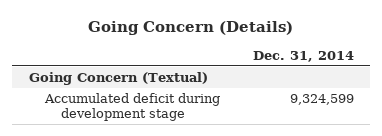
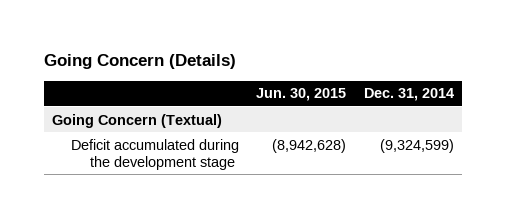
none -> [256,88,347,102] Jun. 30, 2015
[43,93,220,121] Accumulated deficit during development stage -> [71,138,240,170] Deficit accumulated during the development stage
[289,94,354,106] 9,324,599 -> [379,138,454,153] (9,324,599)

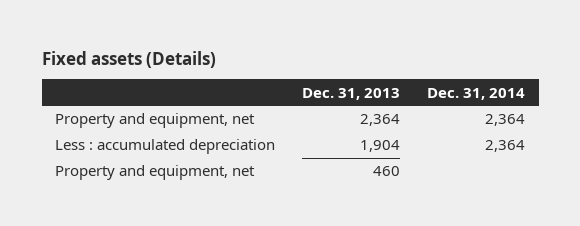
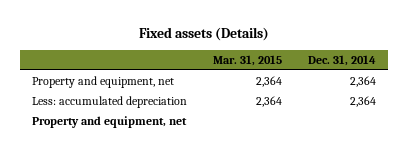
[302,87,401,100] Dec. 31, 2013 -> none
none -> [212,55,282,67] Mar. 31, 2015
[55,139,276,155] Less : accumulated depreciation -> [32,95,188,108] Less: accumulated depreciation

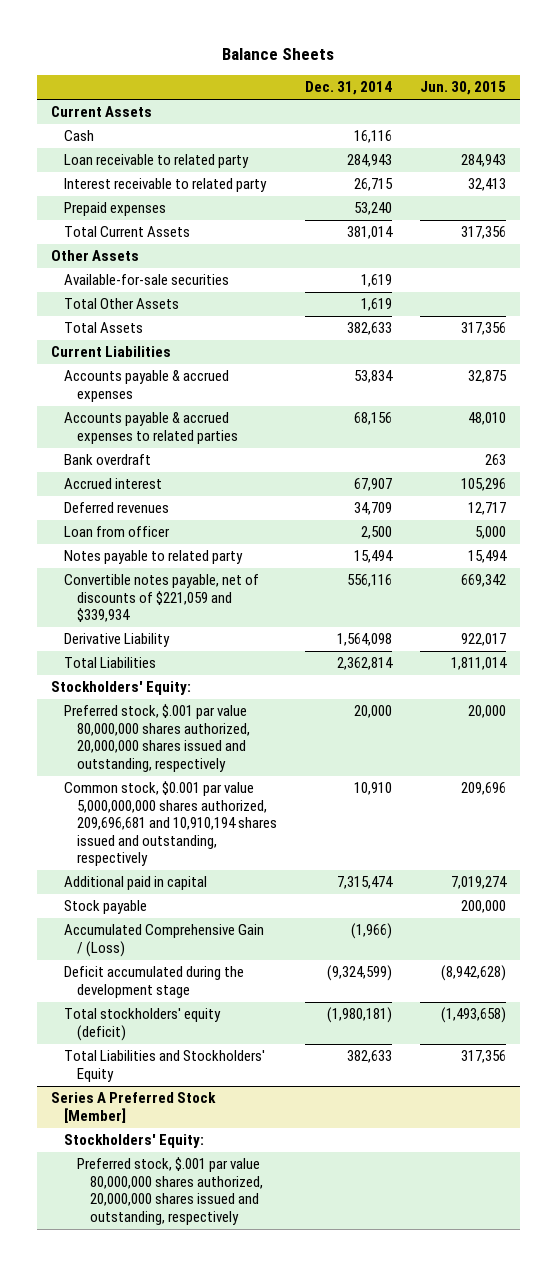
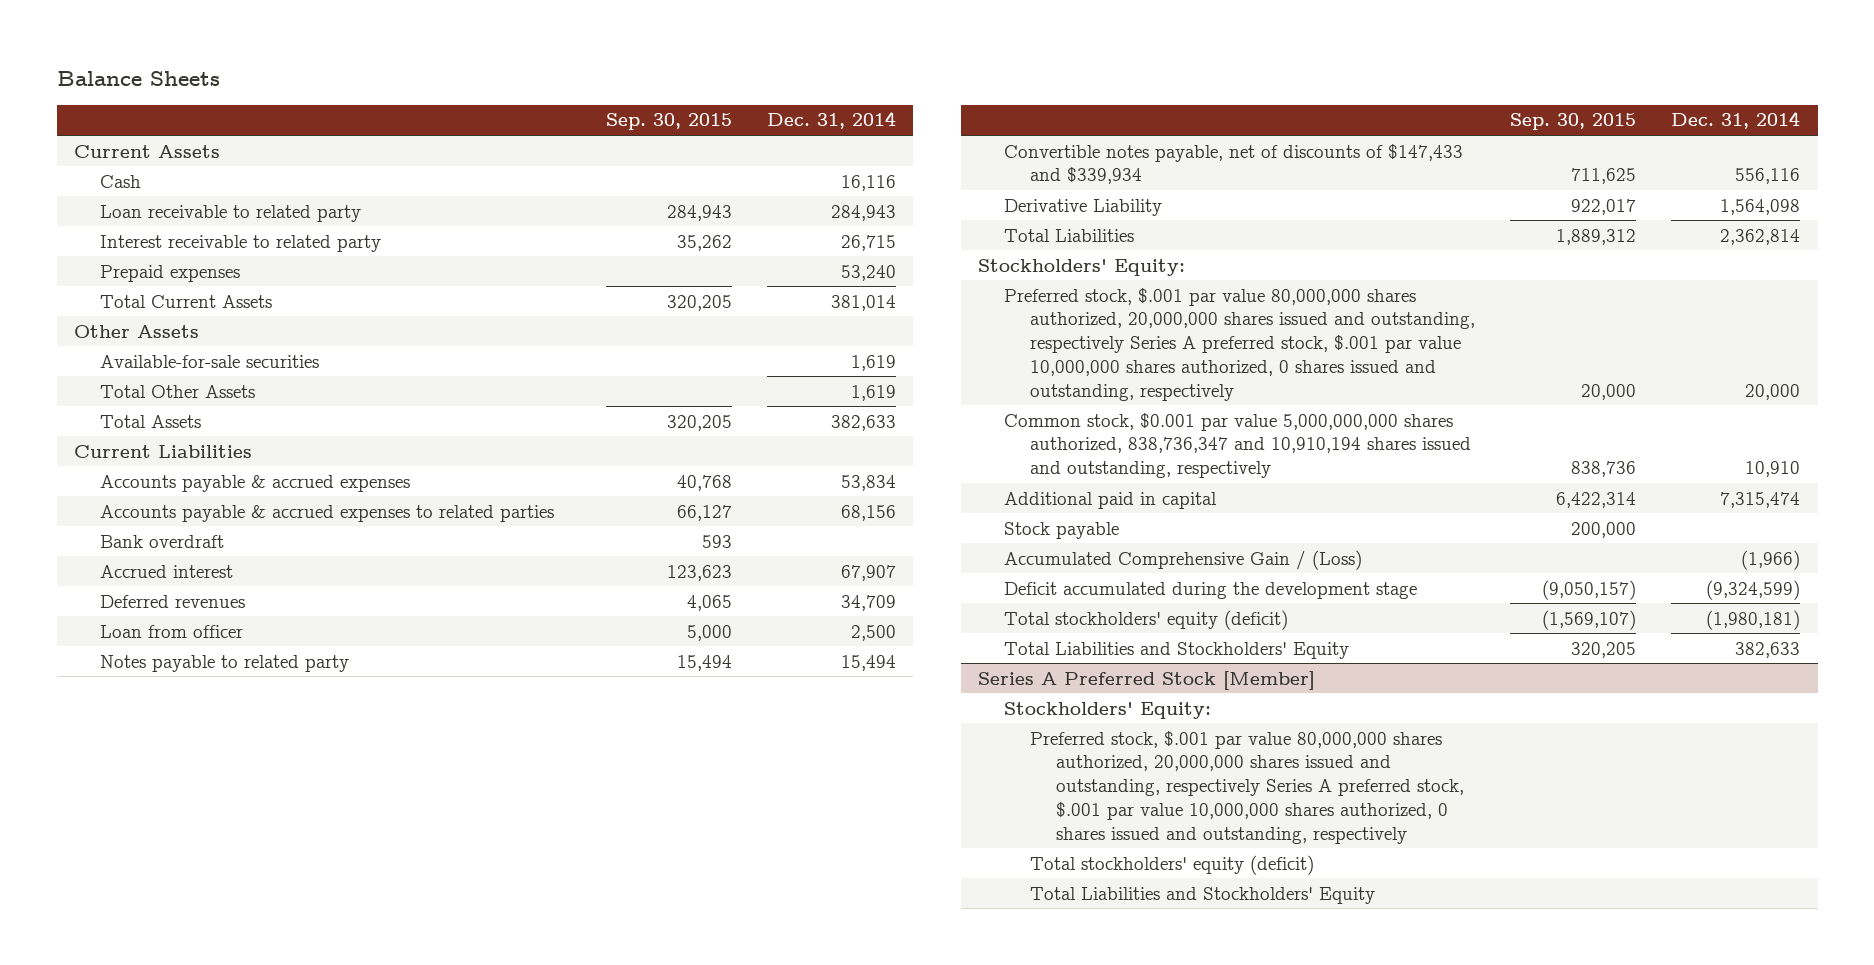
[419,81,506,96] Jun. 30, 2015 -> none
none -> [605,113,732,131] Sep. 30, 2015
[63,574,259,623] Convertible notes payable, net of discounts of $221,059 and $339,934 -> [1004,143,1464,185] Convertible notes payable, net of discounts of $147,433 and $339,934
[63,704,250,772] Preferred stock, $.001 par value 80,000,000 shares authorized, 20,000,000 shares issued and outstanding, respectively -> [1004,287,1475,401] Preferred stock, $.001 par value 80,000,000 shares authorized, 20,000,000 shares issued and outstanding, respectively Series A preferred stock, $.001 par value 10,000,000 shares authorized, 0 shares issued and outstanding, respectively
[63,781,277,867] Common stock, $0.001 par value 5,000,000,000 shares authorized, 209,696,681 and 10,910,194 shares issued and outstanding, respectively -> [1004,412,1471,479] Common stock, $0.001 par value 5,000,000,000 shares authorized, 838,736,347 and 10,910,194 shares issued and outstanding, respectively
[76,1157,263,1225] Preferred stock, $.001 par value 80,000,000 shares authorized, 20,000,000 shares issued and outstanding, respectively -> [1029,730,1464,844] Preferred stock, $.001 par value 80,000,000 shares authorized, 20,000,000 shares issued and outstanding, respectively Series A preferred stock, $.001 par value 10,000,000 shares authorized, 0 shares issued and outstanding, respectively
none -> [1029,854,1314,875] Total stockholders' equity (deficit)
none -> [1029,886,1375,904] Total Liabilities and Stockholders' Equity

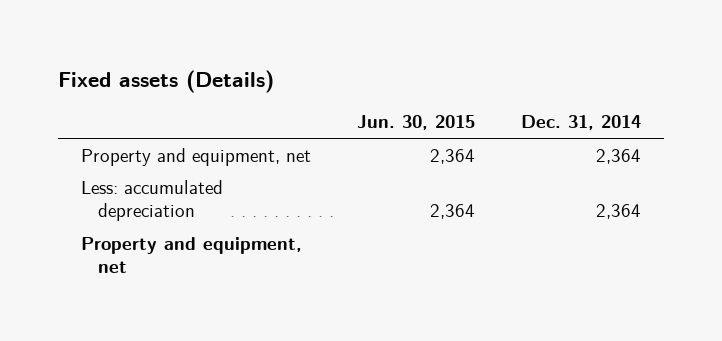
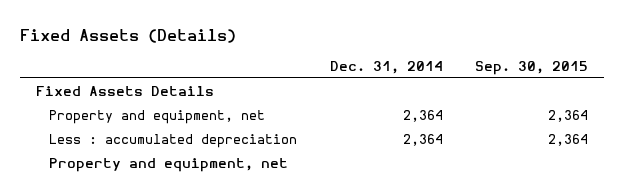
[57,69,274,93] Fixed assets (Details) -> [20,28,237,43] Fixed Assets (Details)
[357,115,476,131] Jun. 30, 2015 -> none
none -> [474,60,588,75] Sep. 30, 2015
none -> [36,86,215,97] Fixed Assets Details
[80,179,223,222] Less: accumulated depreciation -> [49,134,298,149] Less : accumulated depreciation

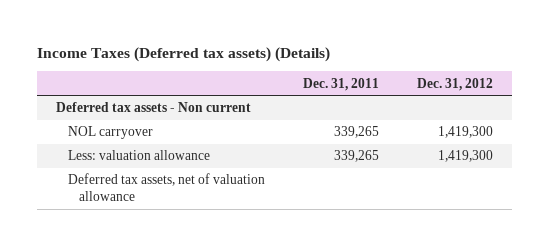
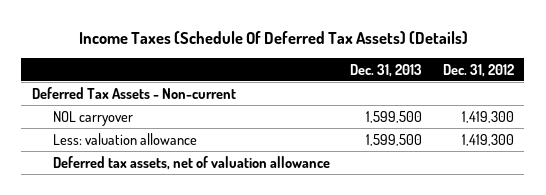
[36,46,330,62] Income Taxes (Deferred tax assets) (Details) -> [78,30,468,44] Income Taxes (Schedule Of Deferred Tax Assets) (Details)
[302,77,379,91] Dec. 31, 2011 -> none
none -> [350,63,423,77] Dec. 31, 2013
[55,102,251,113] Deferred tax assets - Non current -> [31,86,236,99] Deferred Tax Assets - Non-current

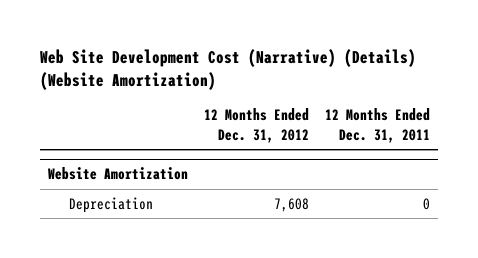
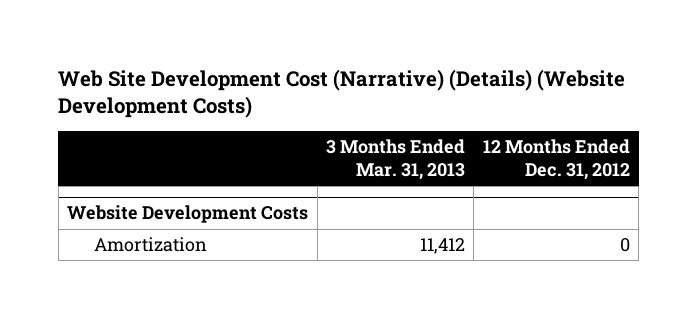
[39,48,416,90] Web Site Development Cost (Narrative) (Details) (Website Amortization) -> [58,68,626,119] Web Site Development Cost (Narrative) (Details) (Website Development Costs)
[325,108,431,143] 12 Months Ended Dec. 31, 2011 -> none
none -> [325,139,465,180] 3 Months Ended Mar. 31, 2013
[47,167,188,181] Website Amortization -> none
[69,196,154,213] Depreciation -> none
none -> [67,205,309,224] Website Development Costs
none -> [93,237,207,253] Amortization

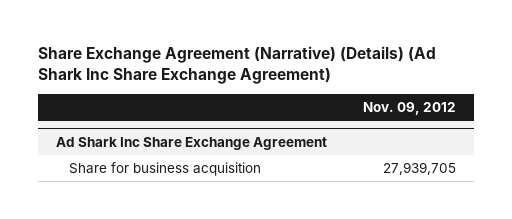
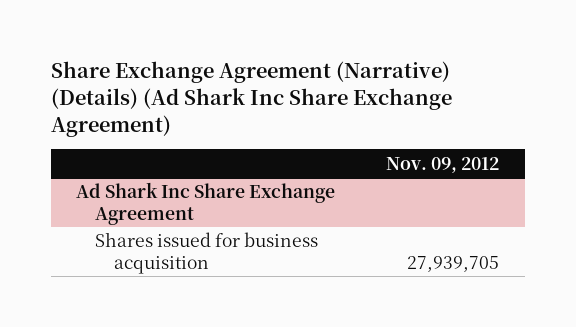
[69,162,262,177] Share for business acquisition -> [95,232,319,274] Shares issued for business acquisition

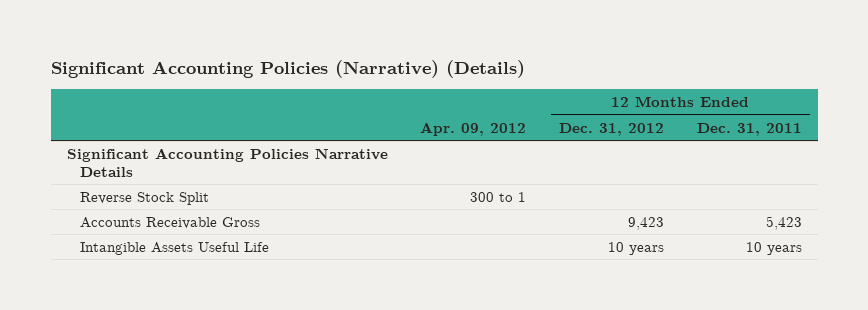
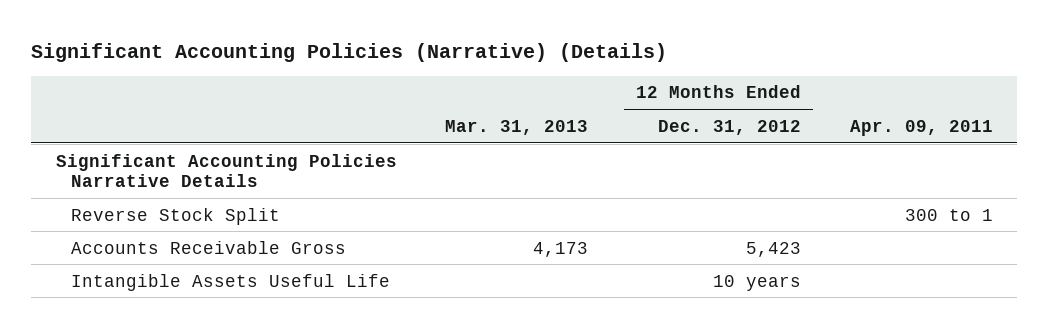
[420,121,527,136] Apr. 09, 2012 -> none
[696,122,802,136] Dec. 31, 2011 -> none
none -> [444,119,588,135] Mar. 31, 2013
none -> [849,119,993,136] Apr. 09, 2011
[627,216,664,230] 9,423 -> [746,241,802,257] 5,423

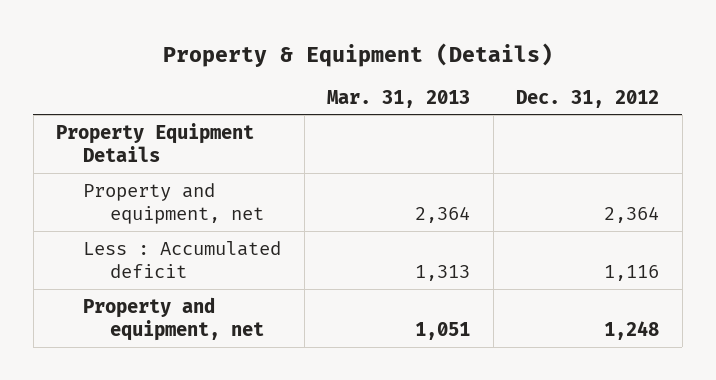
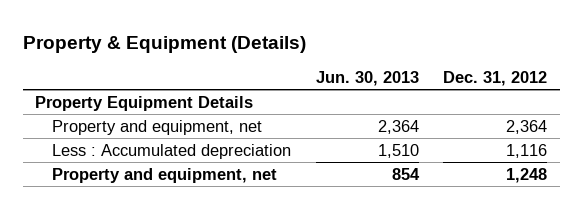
[327,89,471,108] Mar. 31, 2013 -> none
none -> [315,70,419,86] Jun. 30, 2013
[83,240,282,279] Less : Accumulated deficit -> [52,143,292,159] Less : Accumulated depreciation

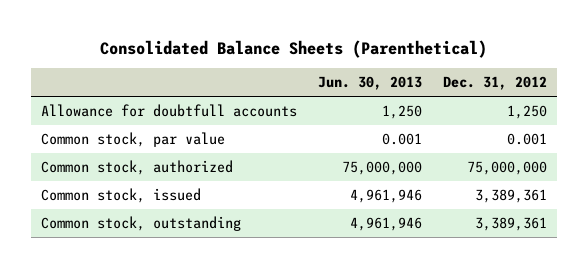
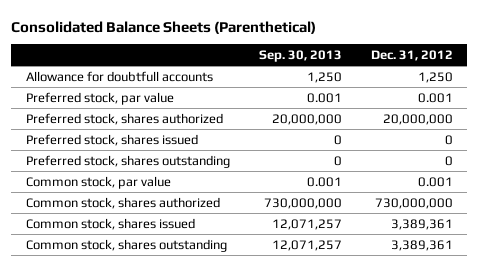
[317,76,422,91] Jun. 30, 2013 -> none
none -> [258,50,342,63] Sep. 30, 2013
none -> [25,91,174,105] Preferred stock, par value
none -> [25,112,223,125] Preferred stock, shares authorized
none -> [25,133,198,146] Preferred stock, shares issued
none -> [25,154,230,168] Preferred stock, shares outstanding
[41,160,234,176] Common stock, authorized -> [25,196,220,209] Common stock, shares authorized
[466,161,547,176] 75,000,000 -> [374,197,453,209] 730,000,000
[41,188,202,204] Common stock, issued -> [25,217,195,230] Common stock, shares issued
[41,216,242,232] Common stock, outstanding -> [25,238,227,252] Common stock, shares outstanding

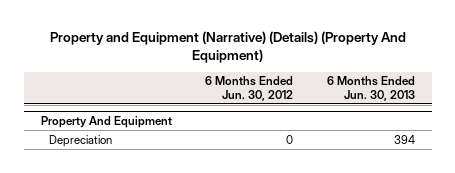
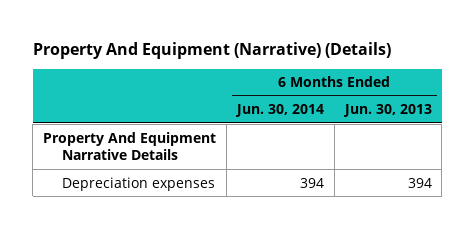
[49,30,406,63] Property and Equipment (Narrative) (Details) (Property And Equipment) -> [32,41,391,59] Property And Equipment (Narrative) (Details)
[205,76,294,101] 6 Months Ended Jun. 30, 2012 -> none
none -> [234,104,324,118] Jun. 30, 2014
[40,116,172,129] Property And Equipment -> none
none -> [43,131,217,161] Property And Equipment Narrative Details
[49,134,113,147] Depreciation -> [61,176,215,191] Depreciation expenses

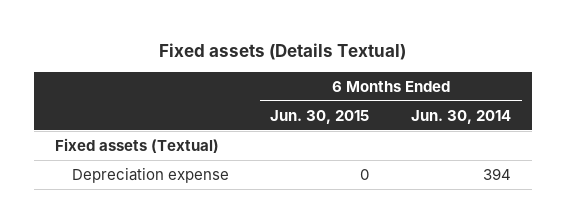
[32,41,391,59] Property And Equipment (Narrative) (Details) -> [159,43,407,61] Fixed assets (Details Textual)
[342,104,432,118] Jun. 30, 2013 -> none
none -> [270,109,370,124] Jun. 30, 2015
[43,131,217,161] Property And Equipment Narrative Details -> none
none -> [55,137,220,153] Fixed assets (Textual)
[61,176,215,191] Depreciation expenses -> [71,166,229,183] Depreciation expense

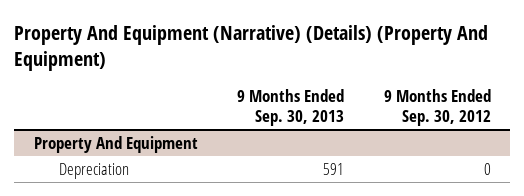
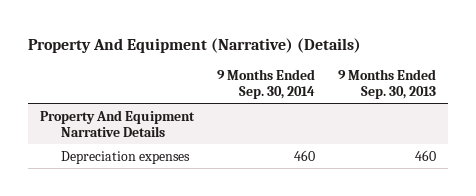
[14,25,489,72] Property And Equipment (Narrative) (Details) (Property And Equipment) -> [28,37,362,53] Property And Equipment (Narrative) (Details)
[383,89,491,127] 9 Months Ended Sep. 30, 2012 -> none
none -> [216,69,315,100] 9 Months Ended Sep. 30, 2014
[33,135,198,153] Property And Equipment -> none
none -> [39,109,195,137] Property And Equipment Narrative Details
[59,162,130,179] Depreciation -> [61,150,191,164] Depreciation expenses
[323,162,345,175] 591 -> [415,149,437,161] 460

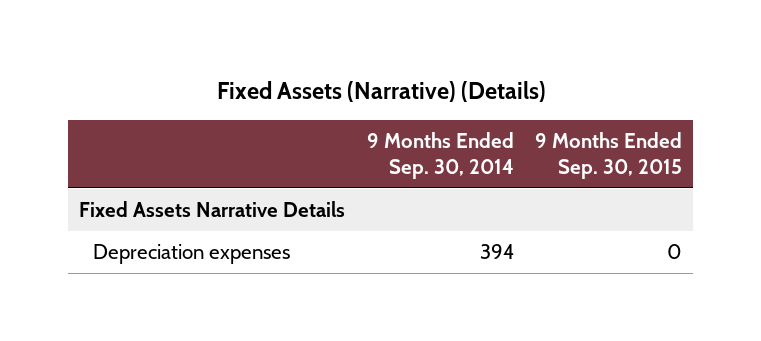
[28,37,362,53] Property And Equipment (Narrative) (Details) -> [216,81,546,103] Fixed Assets (Narrative) (Details)
[338,69,437,100] 9 Months Ended Sep. 30, 2013 -> none
none -> [535,131,683,180] 9 Months Ended Sep. 30, 2015
[39,109,195,137] Property And Equipment Narrative Details -> [78,201,345,218] Fixed Assets Narrative Details
[293,149,315,161] 460 -> [479,244,514,260] 394

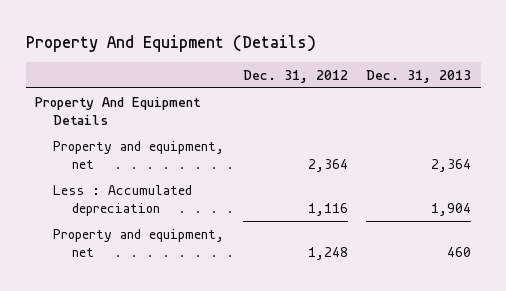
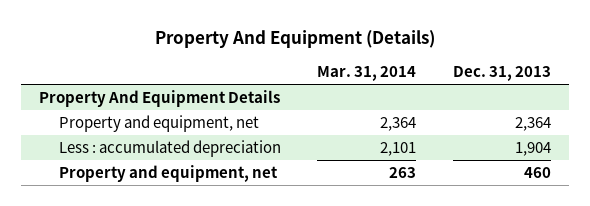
[242,69,348,83] Dec. 31, 2012 -> none
none -> [317,66,417,82] Mar. 31, 2014
[53,184,193,217] Less : Accumulated depreciation -> [59,140,282,158] Less : accumulated depreciation

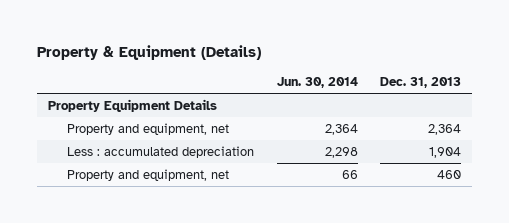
[154,30,435,49] Property And Equipment (Details) -> [37,45,262,61] Property & Equipment (Details)
[317,66,417,82] Mar. 31, 2014 -> none
none -> [276,77,358,89] Jun. 30, 2014
[39,90,281,108] Property And Equipment Details -> [48,98,218,112] Property Equipment Details

